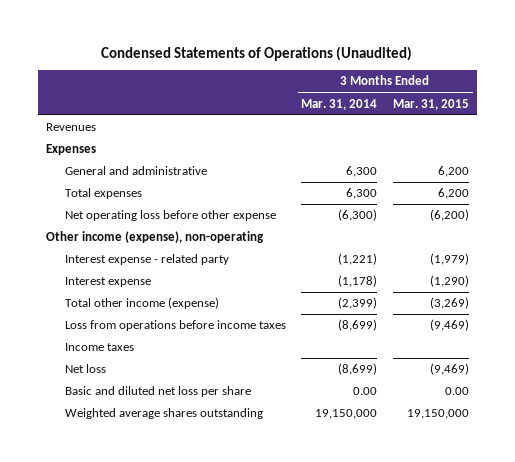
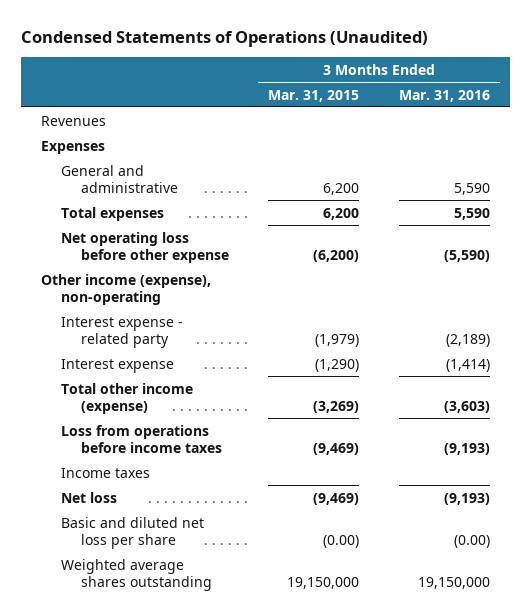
[301,98,378,110] Mar. 31, 2014 -> none
none -> [398,89,490,102] Mar. 31, 2016
[444,387,469,396] 0.00 -> [323,534,360,548] (0.00)

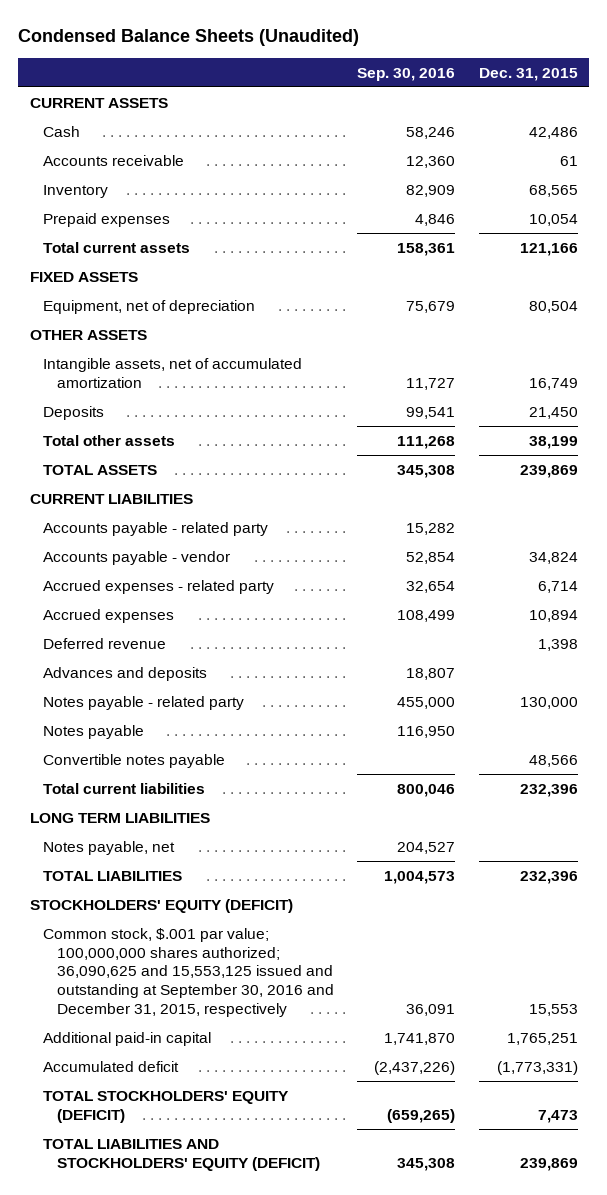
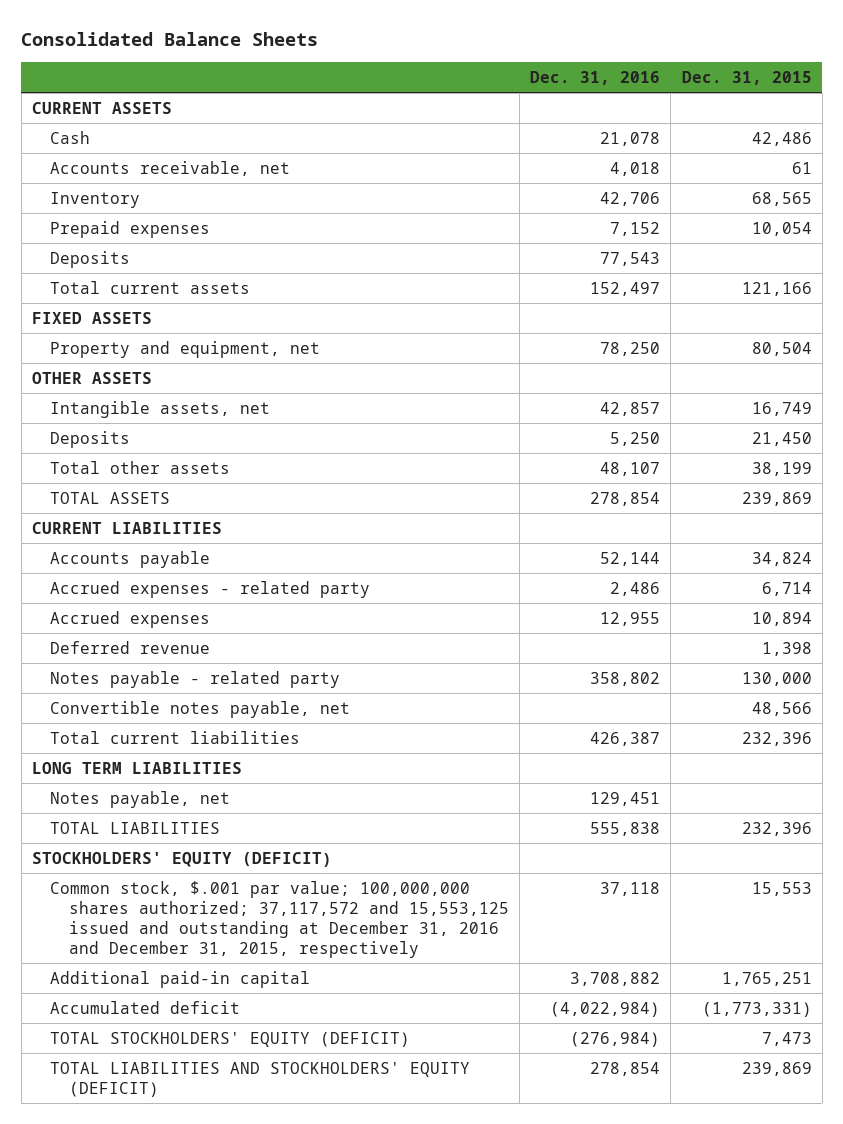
[18,29,360,47] Condensed Balance Sheets (Unaudited) -> [21,32,319,47] Consolidated Balance Sheets
[357,67,456,81] Sep. 30, 2016 -> none
none -> [530,71,661,86] Dec. 31, 2016
[43,155,185,167] Accounts receivable -> [50,160,291,176] Accounts receivable, net
none -> [50,250,131,268] Deposits
[43,300,256,315] Equipment, net of depreciation -> [50,340,321,358] Property and equipment, net
[43,358,303,388] Intangible assets, net of accumulated amortization -> [50,400,271,418] Intangible assets, net
[43,522,269,537] Accounts payable - related party -> none
[43,551,231,566] Accounts payable - vendor -> [50,550,211,568] Accounts payable
[43,667,208,682] Advances and deposits -> none
[43,725,145,740] Notes payable -> none
[43,754,226,769] Convertible notes payable -> [50,700,351,718] Convertible notes payable, net
[43,928,335,1017] Common stock, $.001 par value; 100,000,000 shares authorized; 36,090,625 and 15,553,125 issued and outstanding at September 30, 2016 and December 31, 2015, respectively -> [50,880,510,959] Common stock, $.001 par value; 100,000,000 shares authorized; 37,117,572 and 15,553,125 issued and outstanding at December 31, 2016 and December 31, 2015, respectively

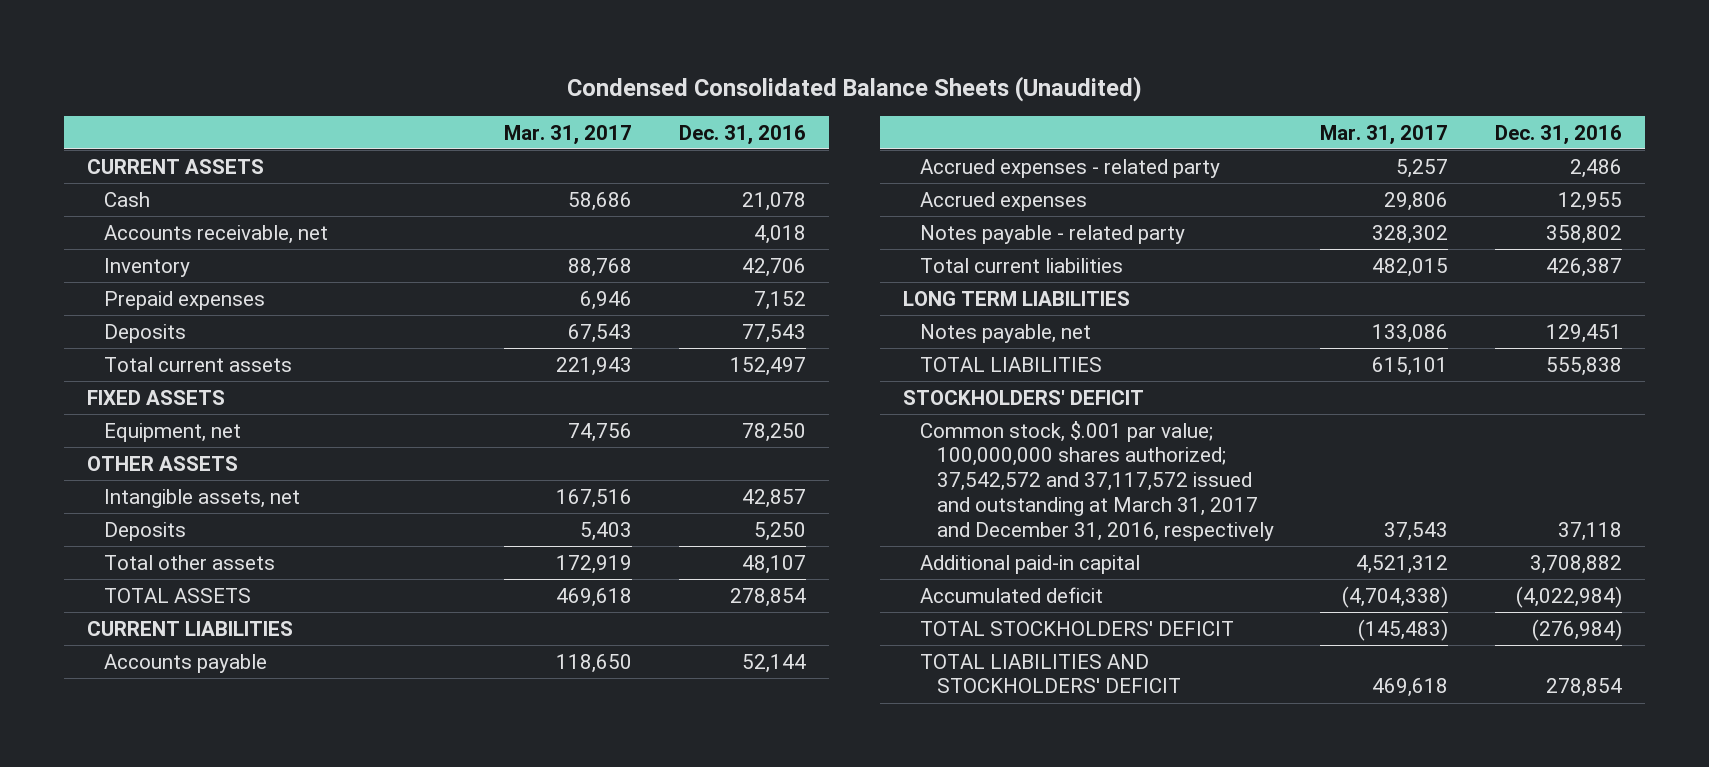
[21,32,319,47] Consolidated Balance Sheets -> [566,75,1142,102] Condensed Consolidated Balance Sheets (Unaudited)
[681,71,812,86] Dec. 31, 2015 -> none
none -> [504,124,633,145] Mar. 31, 2017
[50,340,321,358] Property and equipment, net -> [104,422,242,442] Equipment, net
[50,640,211,654] Deferred revenue -> none
[50,700,351,718] Convertible notes payable, net -> none
[31,851,332,867] STOCKHOLDERS' EQUITY (DEFICIT) -> [903,389,1145,405] STOCKHOLDERS' DEFICIT
[50,880,510,959] Common stock, $.001 par value; 100,000,000 shares authorized; 37,117,572 and 15,553,125 issued and outstanding at December 31, 2016 and December 31, 2015, respectively -> [919,420,1274,541] Common stock, $.001 par value; 100,000,000 shares authorized; 37,542,572 and 37,117,572 issued and outstanding at March 31, 2017 and December 31, 2016, respectively
[50,1031,411,1047] TOTAL STOCKHOLDERS' EQUITY (DEFICIT) -> [919,620,1234,636] TOTAL STOCKHOLDERS' DEFICIT
[50,1061,471,1097] TOTAL LIABILITIES AND STOCKHOLDERS' EQUITY (DEFICIT) -> [919,653,1181,694] TOTAL LIABILITIES AND STOCKHOLDERS' DEFICIT

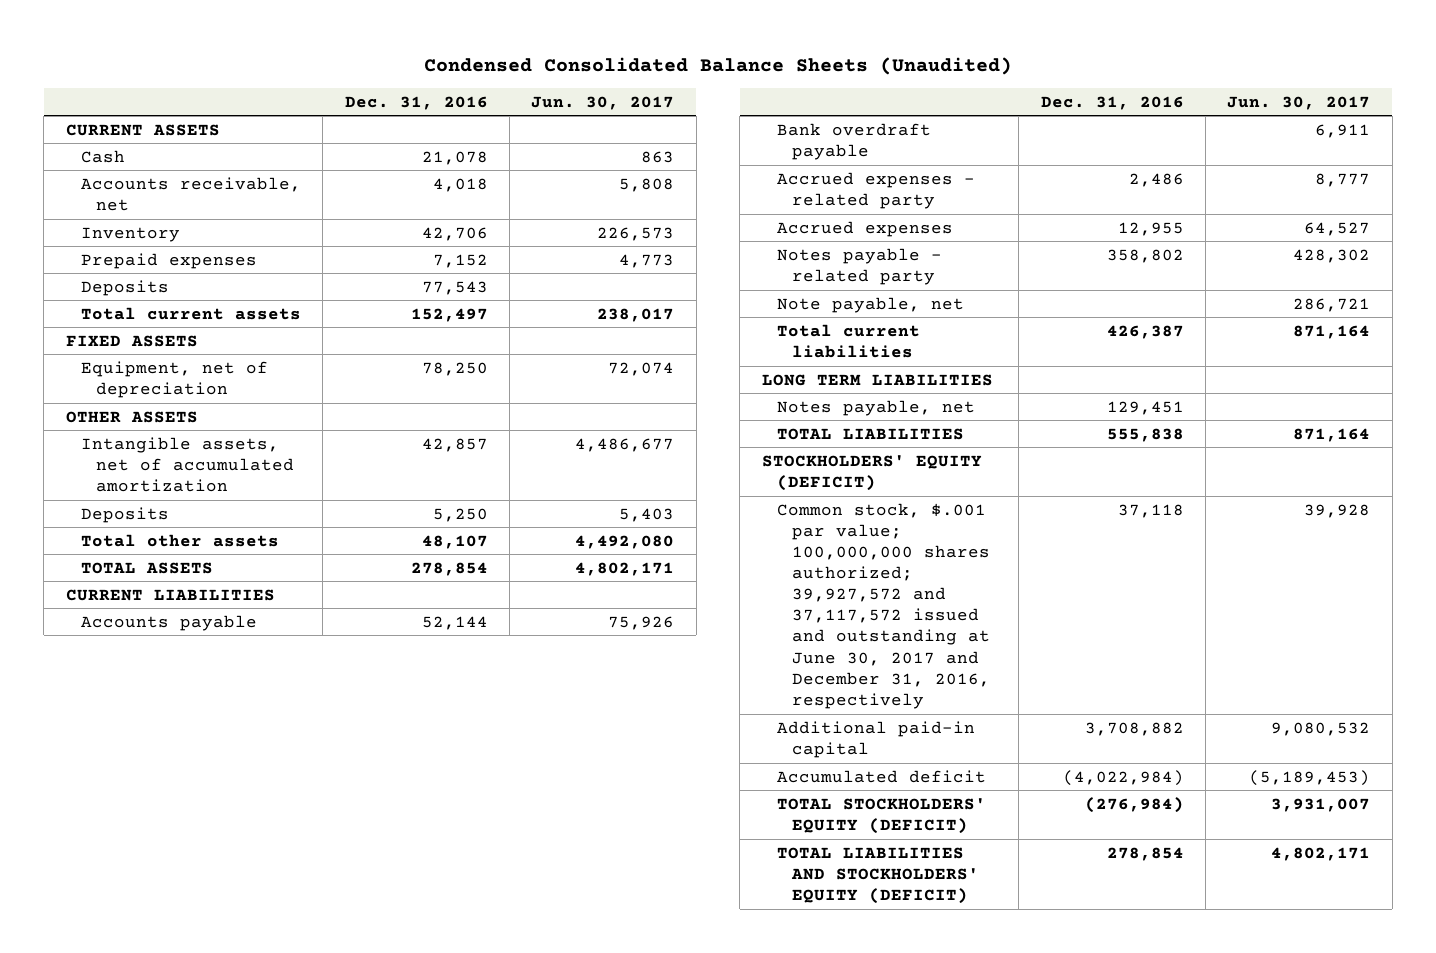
[504,124,633,145] Mar. 31, 2017 -> none
none -> [531,95,675,110] Jun. 30, 2017
[104,422,242,442] Equipment, net -> [80,360,268,398] Equipment, net of depreciation
[104,488,301,508] Intangible assets, net -> [80,436,295,492] Intangible assets, net of accumulated amortization
none -> [776,122,931,160] Bank overdraft payable
none -> [776,296,964,313] Note payable, net
[903,389,1145,405] STOCKHOLDERS' DEFICIT -> [761,454,982,491] STOCKHOLDERS' EQUITY (DEFICIT)
[919,420,1274,541] Common stock, $.001 par value; 100,000,000 shares authorized; 37,542,572 and 37,117,572 issued and outstanding at March 31, 2017 and December 31, 2016, respectively -> [776,502,991,709] Common stock, $.001 par value; 100,000,000 shares authorized; 39,927,572 and 37,117,572 issued and outstanding at June 30, 2017 and December 31, 2016, respectively
[919,620,1234,636] TOTAL STOCKHOLDERS' DEFICIT -> [776,797,986,834] TOTAL STOCKHOLDERS' EQUITY (DEFICIT)
[919,653,1181,694] TOTAL LIABILITIES AND STOCKHOLDERS' DEFICIT -> [776,846,980,904] TOTAL LIABILITIES AND STOCKHOLDERS' EQUITY (DEFICIT)

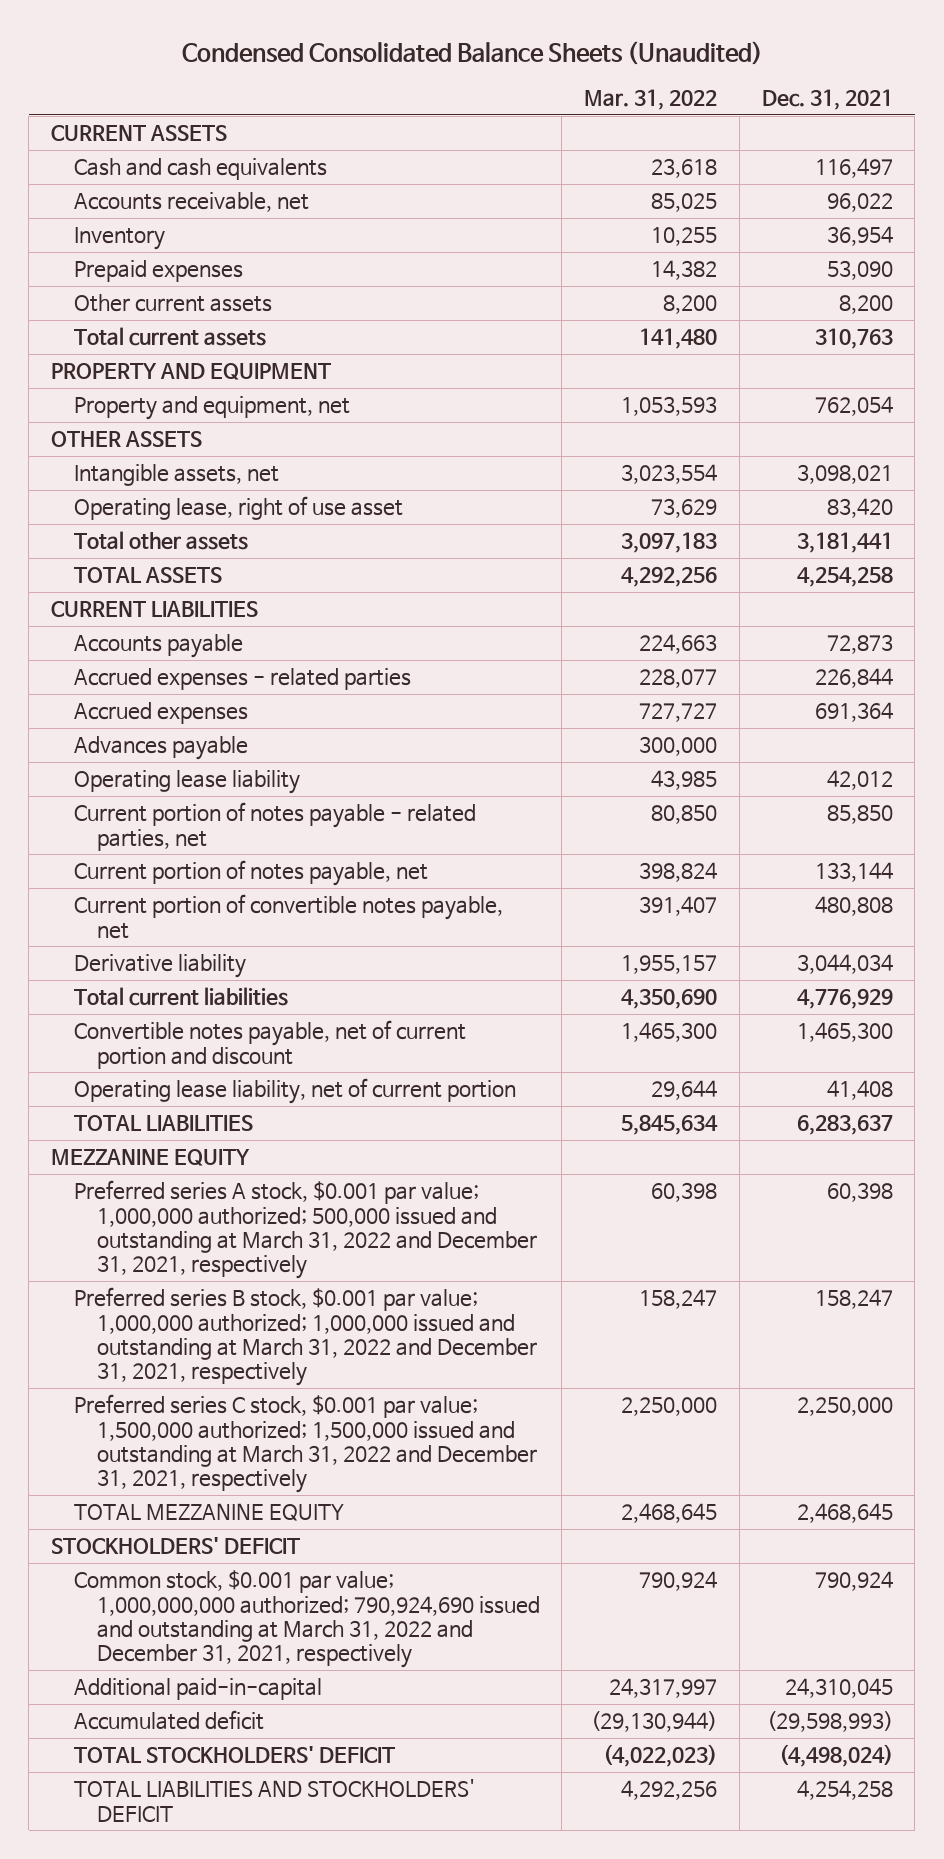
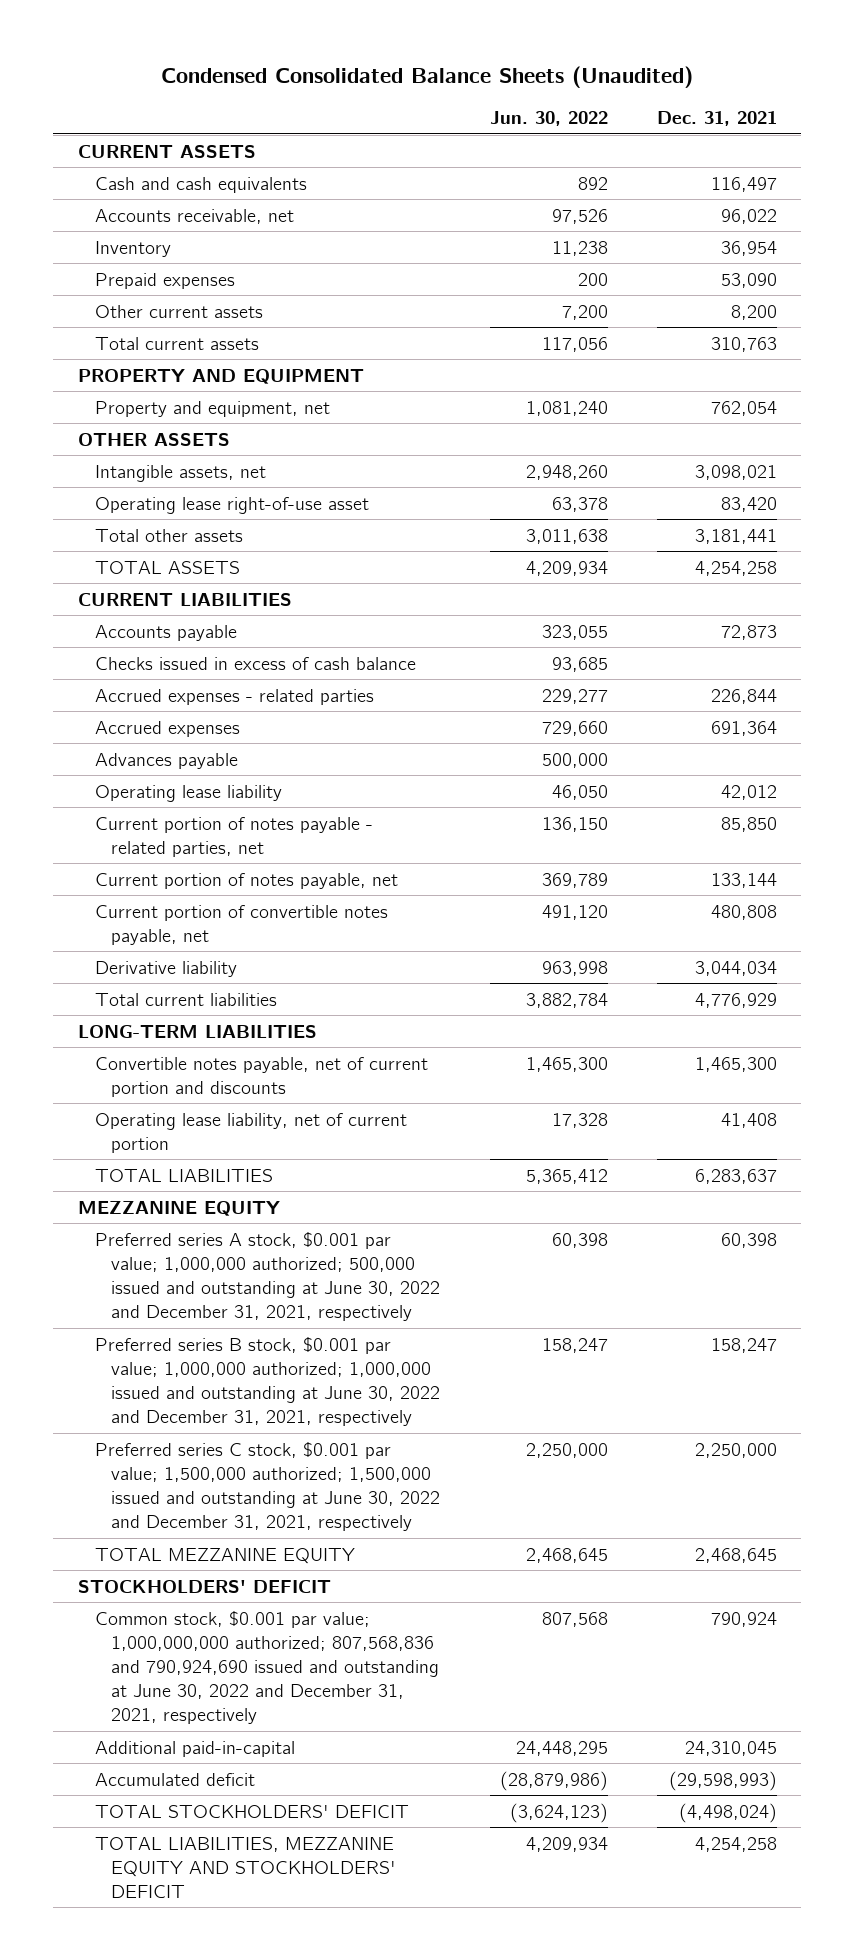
[584,89,718,111] Mar. 31, 2022 -> none
none -> [489,110,608,126] Jun. 30, 2022
[73,496,403,521] Operating lease, right of use asset -> [94,496,369,514] Operating lease right-of-use asset
none -> [94,656,416,670] Checks issued in excess of cash balance
none -> [78,1024,318,1038] LONG-TERM LIABILITIES
[73,1020,466,1069] Convertible notes payable, net of current portion and discount -> [94,1056,428,1097] Convertible notes payable, net of current portion and discounts
[73,1180,537,1280] Preferred series A stock, $0.001 par value; 1,000,000 authorized; 500,000 issued and outstanding at March 31, 2022 and December 31, 2021, respectively -> [94,1231,441,1321] Preferred series A stock, $0.001 par value; 1,000,000 authorized; 500,000 issued and outstanding at June 30, 2022 and December 31, 2021, respectively
[73,1287,537,1387] Preferred series B stock, $0.001 par value; 1,000,000 authorized; 1,000,000 issued and outstanding at March 31, 2022 and December 31, 2021, respectively -> [94,1336,441,1426] Preferred series B stock, $0.001 par value; 1,000,000 authorized; 1,000,000 issued and outstanding at June 30, 2022 and December 31, 2021, respectively
[73,1394,537,1494] Preferred series C stock, $0.001 par value; 1,500,000 authorized; 1,500,000 issued and outstanding at March 31, 2022 and December 31, 2021, respectively -> [94,1441,441,1531] Preferred series C stock, $0.001 par value; 1,500,000 authorized; 1,500,000 issued and outstanding at June 30, 2022 and December 31, 2021, respectively
[73,1570,540,1669] Common stock, $0.001 par value; 1,000,000,000 authorized; 790,924,690 issued and outstanding at March 31, 2022 and December 31, 2021, respectively -> [94,1610,440,1725] Common stock, $0.001 par value; 1,000,000,000 authorized; 807,568,836 and 790,924,690 issued and outstanding at June 30, 2022 and December 31, 2021, respectively
[73,1779,475,1822] TOTAL LIABILITIES AND STOCKHOLDERS' DEFICIT -> [94,1836,397,1898] TOTAL LIABILITIES, MEZZANINE EQUITY AND STOCKHOLDERS' DEFICIT

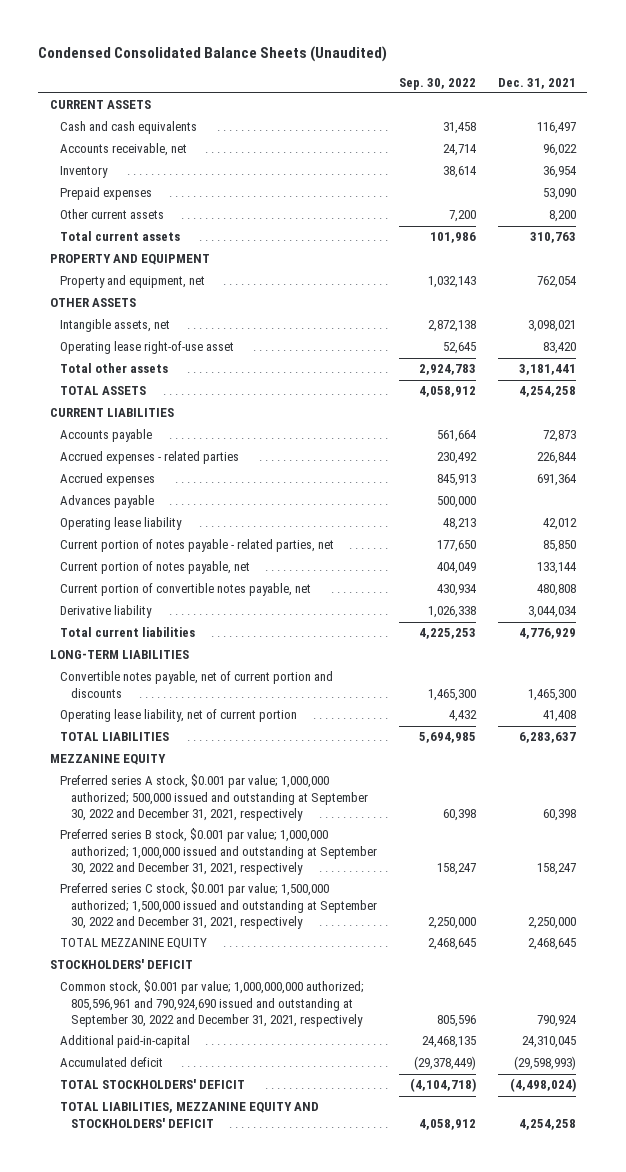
[489,110,608,126] Jun. 30, 2022 -> none
none -> [398,77,476,90] Sep. 30, 2022
[94,656,416,670] Checks issued in excess of cash balance -> none
[94,1231,441,1321] Preferred series A stock, $0.001 par value; 1,000,000 authorized; 500,000 issued and outstanding at June 30, 2022 and December 31, 2021, respectively -> [60,774,368,821] Preferred series A stock, $0.001 par value; 1,000,000 authorized; 500,000 issued and outstanding at September 30, 2022 and December 31, 2021, respectively
[94,1336,441,1426] Preferred series B stock, $0.001 par value; 1,000,000 authorized; 1,000,000 issued and outstanding at June 30, 2022 and December 31, 2021, respectively -> [60,828,377,875] Preferred series B stock, $0.001 par value; 1,000,000 authorized; 1,000,000 issued and outstanding at September 30, 2022 and December 31, 2021, respectively
[94,1441,441,1531] Preferred series C stock, $0.001 par value; 1,500,000 authorized; 1,500,000 issued and outstanding at June 30, 2022 and December 31, 2021, respectively -> [60,882,377,929] Preferred series C stock, $0.001 par value; 1,500,000 authorized; 1,500,000 issued and outstanding at September 30, 2022 and December 31, 2021, respectively
[94,1610,440,1725] Common stock, $0.001 par value; 1,000,000,000 authorized; 807,568,836 and 790,924,690 issued and outstanding at June 30, 2022 and December 31, 2021, respectively -> [60,980,365,1027] Common stock, $0.001 par value; 1,000,000,000 authorized; 805,596,961 and 790,924,690 issued and outstanding at September 30, 2022 and December 31, 2021, respectively

